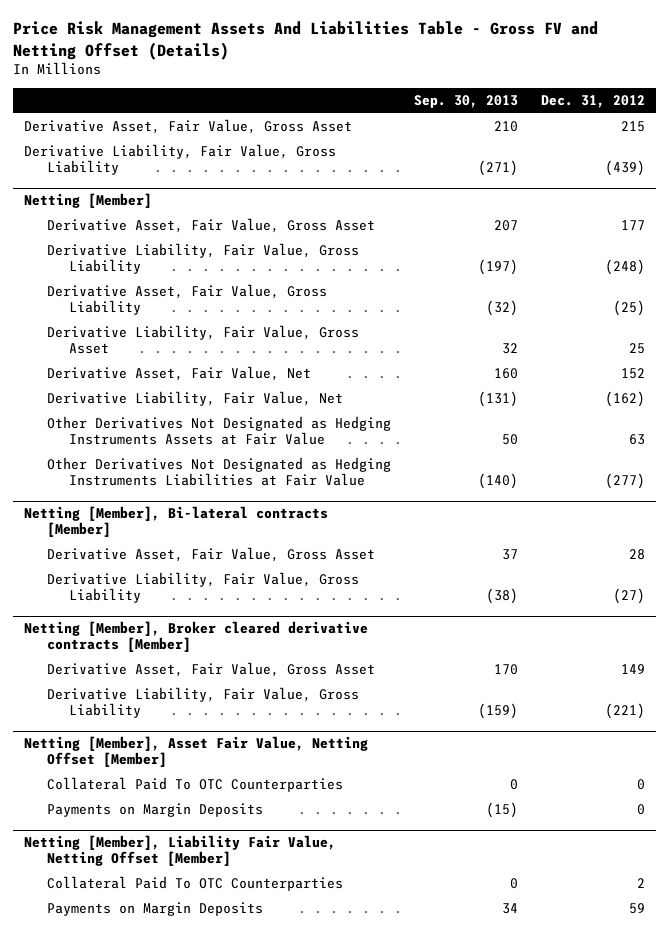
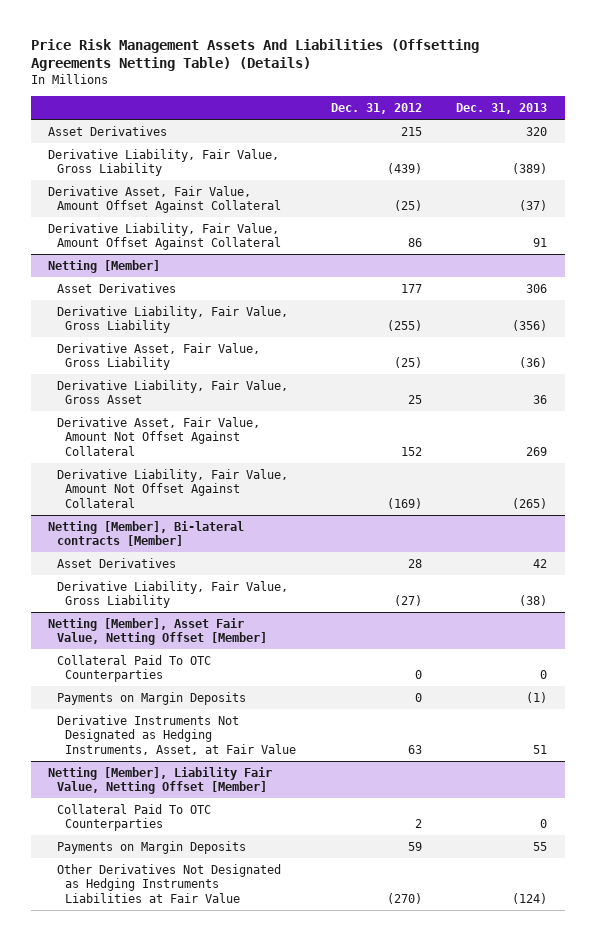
[12,21,598,60] Price Risk Management Assets And Liabilities Table - Gross FV and Netting Offset (Details) -> [31,38,480,72] Price Risk Management Assets And Liabilities (Offsetting Agreements Netting Table) (Details)
[413,95,518,109] Sep. 30, 2013 -> none
none -> [456,102,548,114] Dec. 31, 2013
[24,119,353,135] Derivative Asset, Fair Value, Gross Asset -> [48,125,168,136] Asset Derivatives
none -> [48,185,281,214] Derivative Asset, Fair Value, Amount Offset Against Collateral
none -> [48,222,281,251] Derivative Liability, Fair Value, Amount Offset Against Collateral
[46,218,375,234] Derivative Asset, Fair Value, Gross Asset -> [56,282,176,293] Asset Derivatives
[604,259,645,276] (248) -> [386,320,422,332] (255)
[46,391,343,407] Derivative Liability, Fair Value, Net -> none
[46,416,391,446] Other Derivatives Not Designated as Hedging Instruments Assets at Fair Value -> none
[46,457,391,487] Other Derivatives Not Designated as Hedging Instruments Liabilities at Fair Value -> none
[46,366,311,382] Derivative Asset, Fair Value, Net -> [56,416,260,456] Derivative Asset, Fair Value, Amount Not Offset Against Collateral
none -> [56,468,288,508] Derivative Liability, Fair Value, Amount Not Offset Against Collateral
[46,547,375,563] Derivative Asset, Fair Value, Gross Asset -> [56,557,176,568] Asset Derivatives
[24,621,369,653] Netting [Member], Broker cleared derivative contracts [Member] -> none
[46,662,375,678] Derivative Asset, Fair Value, Gross Asset -> none
[46,687,359,719] Derivative Liability, Fair Value, Gross Liability -> none
none -> [56,714,297,755] Derivative Instruments Not Designated as Hedging Instruments, Asset, at Fair Value
none -> [56,863,281,903] Other Derivatives Not Designated as Hedging Instruments Liabilities at Fair Value

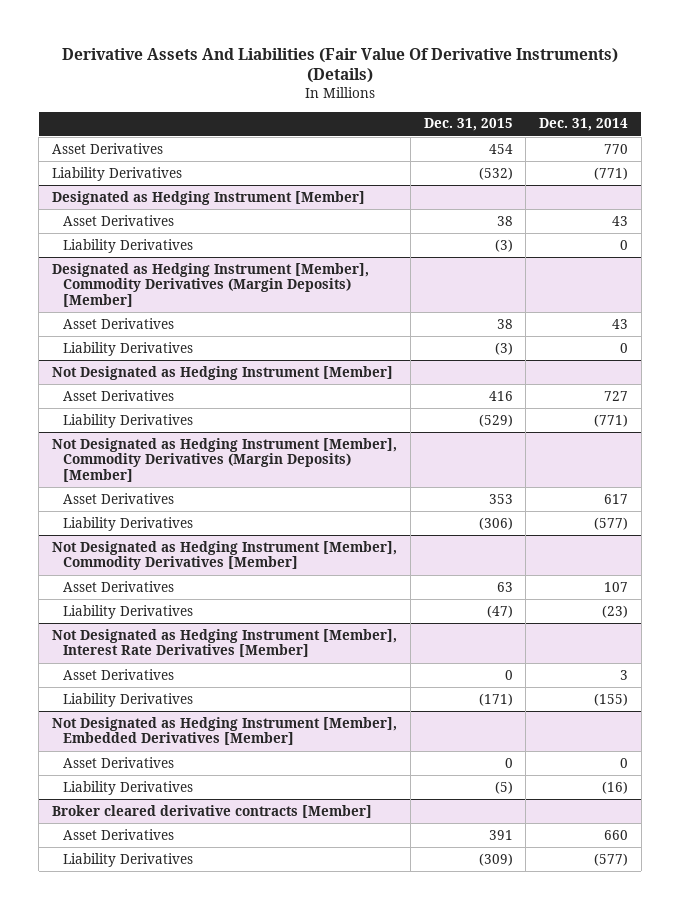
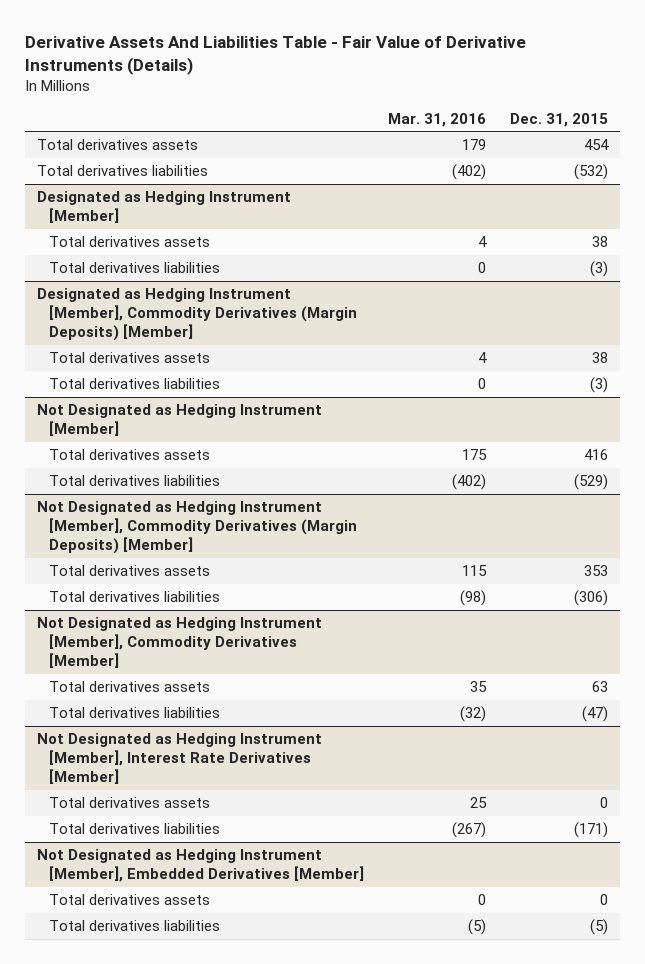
[62,47,619,84] Derivative Assets And Liabilities (Fair Value Of Derivative Instruments) (Details) -> [24,35,526,75] Derivative Assets And Liabilities Table - Fair Value of Derivative Instruments (Details)
[539,118,629,132] Dec. 31, 2014 -> none
none -> [387,112,486,127] Mar. 31, 2016
[52,142,164,154] Asset Derivatives -> [36,139,198,151] Total derivatives assets
[52,166,183,181] Liability Derivatives -> [36,165,208,177] Total derivatives liabilities
[62,214,174,226] Asset Derivatives -> [48,236,210,248] Total derivatives assets
[62,238,193,253] Liability Derivatives -> [48,262,220,274] Total derivatives liabilities
[62,317,174,329] Asset Derivatives -> [48,352,210,364] Total derivatives assets
[62,341,193,356] Liability Derivatives -> [48,378,220,390] Total derivatives liabilities
[62,389,174,401] Asset Derivatives -> [48,449,210,461] Total derivatives assets
[62,413,193,428] Liability Derivatives -> [48,475,220,487] Total derivatives liabilities
[62,492,174,504] Asset Derivatives -> [48,565,210,577] Total derivatives assets
[62,516,193,531] Liability Derivatives -> [48,591,220,603] Total derivatives liabilities
[62,580,174,592] Asset Derivatives -> [48,681,210,693] Total derivatives assets
[62,604,193,619] Liability Derivatives -> [48,707,220,719] Total derivatives liabilities
[62,668,174,680] Asset Derivatives -> [48,797,210,809] Total derivatives assets
[62,692,193,707] Liability Derivatives -> [48,823,220,835] Total derivatives liabilities
[52,804,373,818] Broker cleared derivative contracts [Member] -> none
[62,828,174,840] Asset Derivatives -> none
[62,852,193,867] Liability Derivatives -> none
[62,756,174,768] Asset Derivatives -> [48,894,210,906] Total derivatives assets
[62,780,193,795] Liability Derivatives -> [48,920,220,932] Total derivatives liabilities

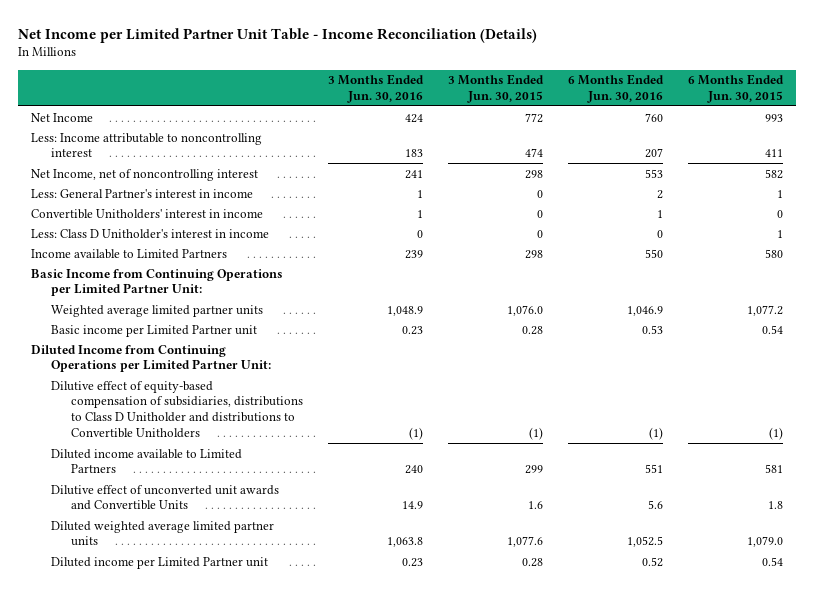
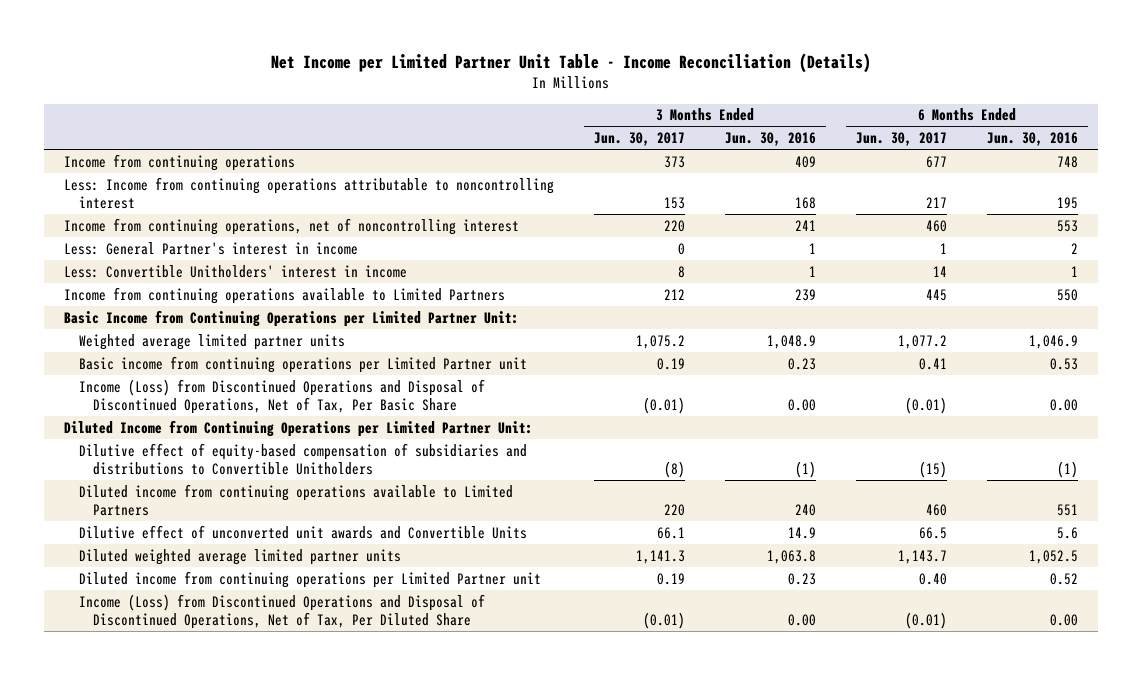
[448,74,545,103] 3 Months Ended Jun. 30, 2015 -> none
[688,74,785,103] 6 Months Ended Jun. 30, 2015 -> none
none -> [594,132,686,147] Jun. 30, 2017
none -> [856,132,948,147] Jun. 30, 2017
[30,112,93,122] Net Income -> [64,153,296,171] Income from continuing operations
[405,113,424,123] 424 -> [795,155,817,168] 409
[645,112,664,122] 760 -> [1057,155,1079,168] 748
[30,132,262,158] Less: Income attributable to noncontrolling interest -> [64,176,555,210] Less: Income from continuing operations attributable to noncontrolling interest
[405,149,424,158] 183 -> [795,197,817,210] 168
[645,148,664,159] 207 -> [1057,197,1079,210] 195
[30,168,258,181] Net Income, net of noncontrolling interest -> [64,217,520,235] Income from continuing operations, net of noncontrolling interest
[30,228,269,239] Less: Class D Unitholder's interest in income -> none
[30,208,263,219] Convertible Unitholders' interest in income -> [64,264,408,278] Less: Convertible Unitholders' interest in income
[30,248,227,259] Income available to Limited Partners -> [64,286,506,304] Income from continuing operations available to Limited Partners
[51,324,258,337] Basic income per Limited Partner unit -> [78,355,527,373] Basic income from continuing operations per Limited Partner unit
none -> [78,378,485,415] Income (Loss) from Discontinued Operations and Disposal of Discontinued Operations, Net of Tax, Per Basic Share
[51,380,304,438] Dilutive effect of equity-based compensation of subsidiaries, distributions to Class D Unitholder and distributions to Convertible Unitholders -> [78,442,527,476] Dilutive effect of equity-based compensation of subsidiaries and distributions to Convertible Unitholders
[51,448,243,474] Diluted income available to Limited Partners -> [78,483,513,517] Diluted income from continuing operations available to Limited Partners
[51,556,269,569] Diluted income per Limited Partner unit -> [78,570,541,588] Diluted income from continuing operations per Limited Partner unit
none -> [78,593,485,630] Income (Loss) from Discontinued Operations and Disposal of Discontinued Operations, Net of Tax, Per Diluted Share

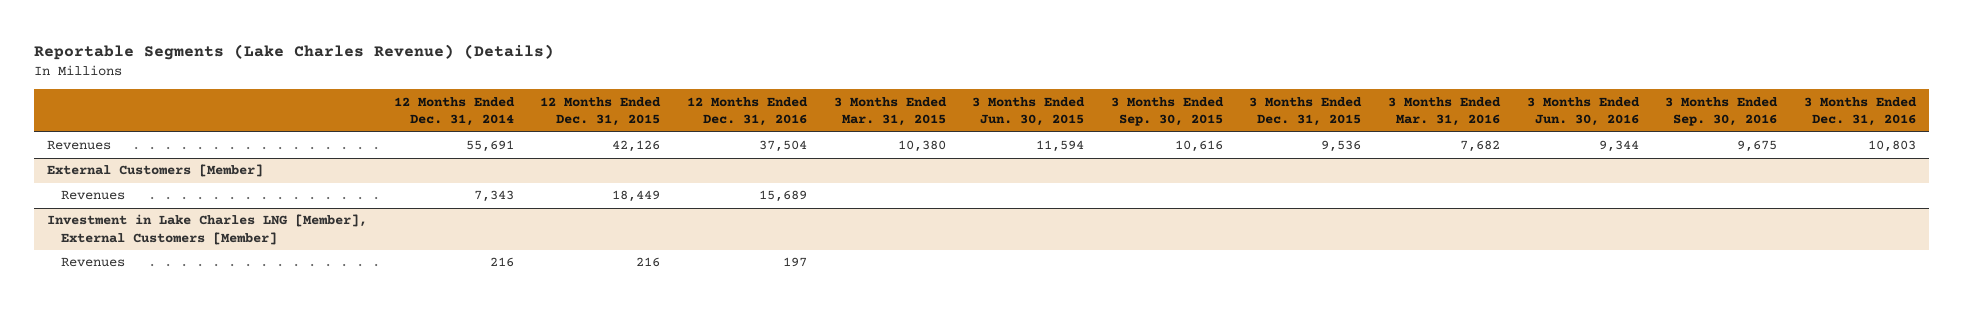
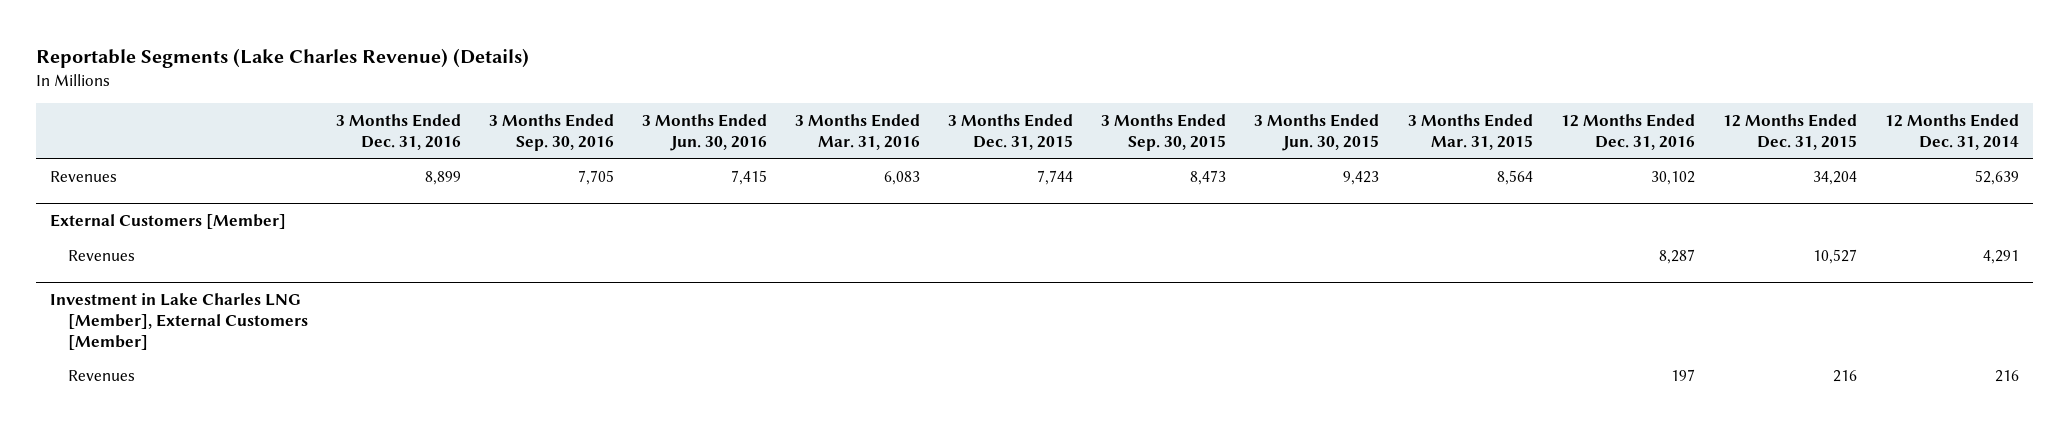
[465,140,514,153] 55,691 -> [1974,169,2019,185] 52,639
[612,140,661,153] 42,126 -> [1812,170,1857,185] 34,204
[758,140,807,153] 37,504 -> [1650,170,1695,185] 30,102
[897,140,946,153] 10,380 -> [1496,169,1533,185] 8,564
[1036,140,1085,153] 11,594 -> [1343,170,1380,185] 9,423
[1174,140,1223,153] 10,616 -> [1190,169,1227,185] 8,473
[1321,140,1362,153] 9,536 -> [1037,169,1074,185] 7,744
[1460,140,1501,153] 7,682 -> [884,170,921,185] 6,083
[1598,140,1639,153] 9,344 -> [730,169,767,185] 7,415
[1737,140,1778,153] 9,675 -> [577,169,614,185] 7,705
[1867,140,1916,153] 10,803 -> [424,170,461,185] 8,899
[473,190,514,203] 7,343 -> [1982,249,2019,264] 4,291
[612,190,661,203] 18,449 -> [1812,248,1857,264] 10,527
[758,190,807,203] 15,689 -> [1658,248,1695,264] 8,287

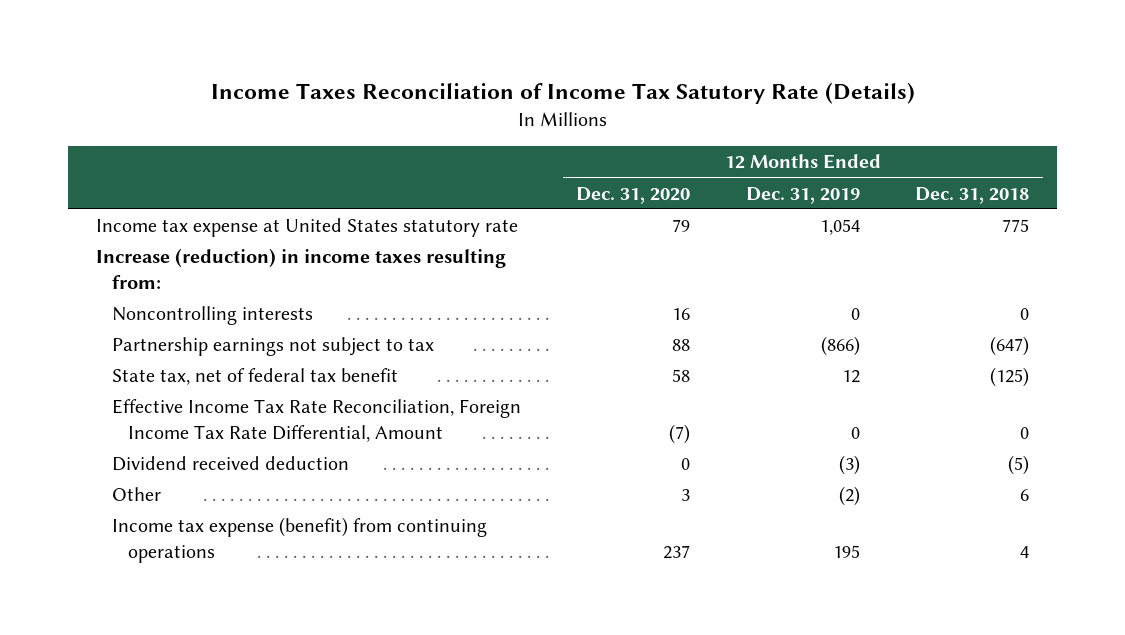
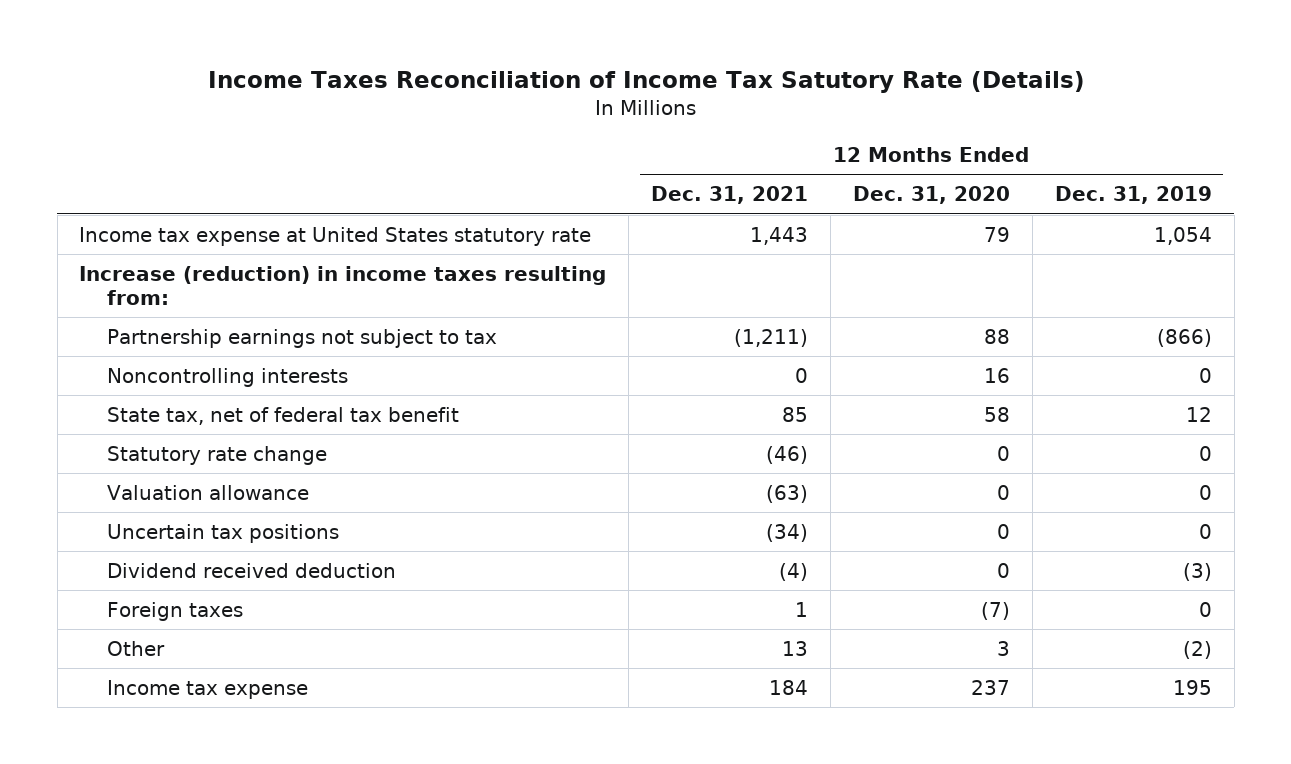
[915,186,1030,204] Dec. 31, 2018 -> none
none -> [651,186,809,205] Dec. 31, 2021
[111,306,313,326] Noncontrolling interests -> [106,367,348,387] Noncontrolling interests
[111,399,521,443] Effective Income Tax Rate Reconciliation, Foreign Income Tax Rate Differential, Amount -> none
none -> [106,445,327,465] Statutory rate change
none -> [106,484,309,500] Valuation allowance
none -> [106,523,339,543] Uncertain tax positions
none -> [106,601,243,621] Foreign taxes
[111,517,487,564] Income tax expense (benefit) from continuing operations -> [106,679,308,699] Income tax expense

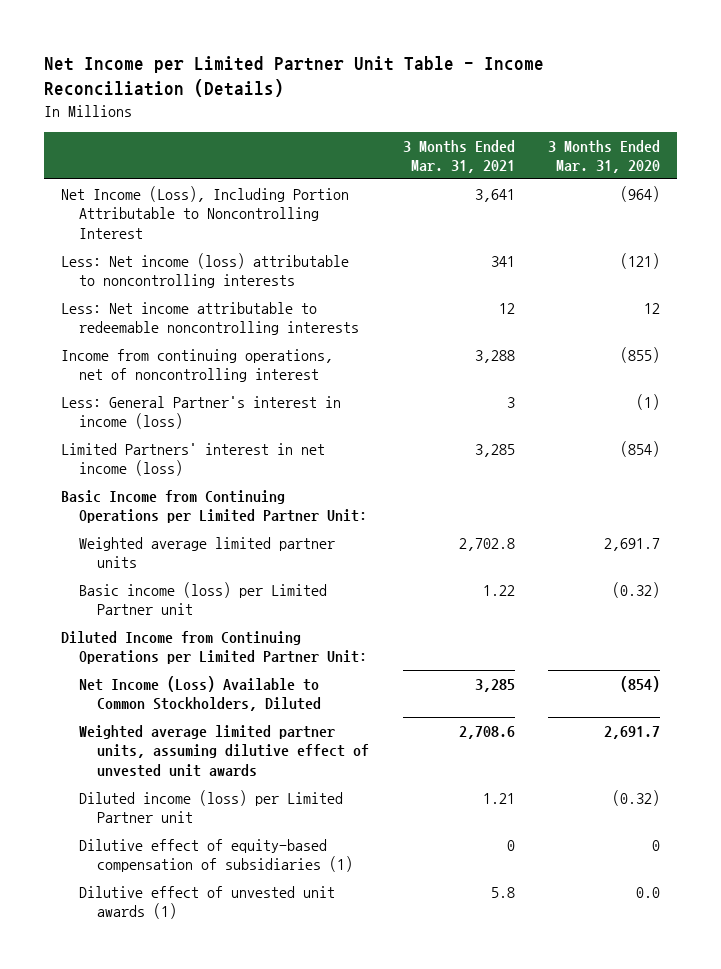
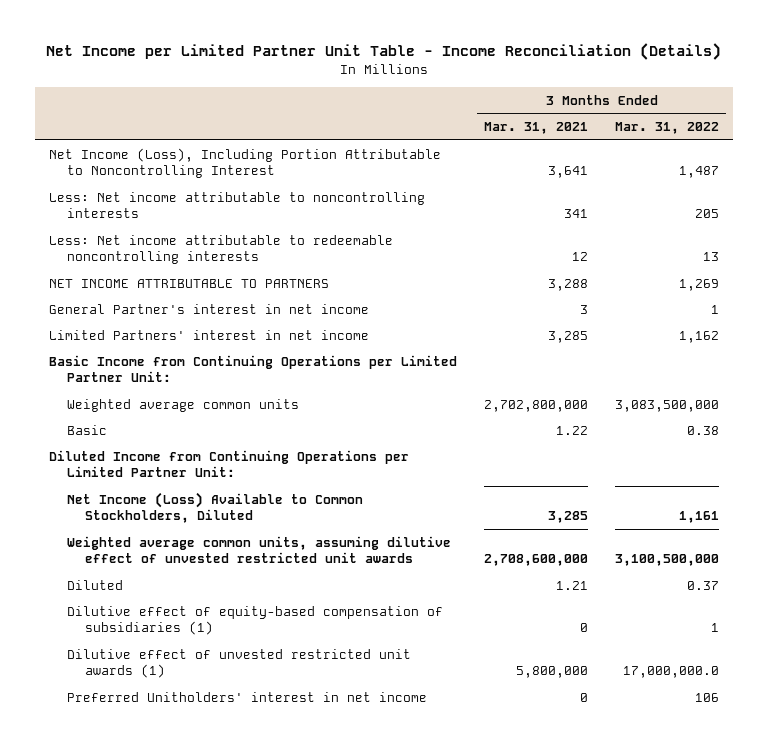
[547,139,660,174] 3 Months Ended Mar. 31, 2020 -> none
none -> [615,121,720,134] Mar. 31, 2022
[60,252,349,289] Less: Net income (loss) attributable to noncontrolling interests -> [48,191,425,218] Less: Net income attributable to noncontrolling interests
[60,348,333,383] Income from continuing operations, net of noncontrolling interest -> [48,278,329,288] NET INCOME ATTRIBUTABLE TO PARTNERS
[60,395,341,430] Less: General Partner's interest in income (loss) -> [48,303,369,314] General Partner's interest in net income
[60,442,325,477] Limited Partners' interest in net income (loss) -> [48,329,369,340] Limited Partners' interest in net income
[79,536,336,569] Weighted average limited partner units -> [66,398,299,412] Weighted average common units
[458,537,515,551] 2,702.8 -> [484,399,589,412] 2,702,800,000
[79,581,328,616] Basic income (loss) per Limited Partner unit -> [66,424,107,435] Basic
[79,724,370,778] Weighted average limited partner units, assuming dilutive effect of unvested unit awards -> [66,535,451,563] Weighted average common units, assuming dilutive effect of unvested restricted unit awards
[458,725,515,739] 2,708.6 -> [484,553,589,566] 2,708,600,000
[79,789,344,824] Diluted income (loss) per Limited Partner unit -> [66,579,123,590] Diluted
[79,885,336,920] Dilutive effect of unvested unit awards (1) -> [66,648,411,678] Dilutive effect of unvested restricted unit awards (1)
[490,886,515,898] 5.8 -> [516,665,589,678] 5,800,000
none -> [66,691,427,702] Preferred Unitholders' interest in net income

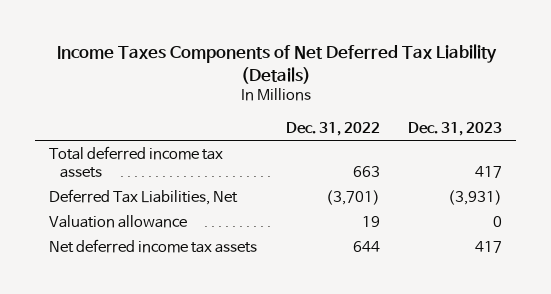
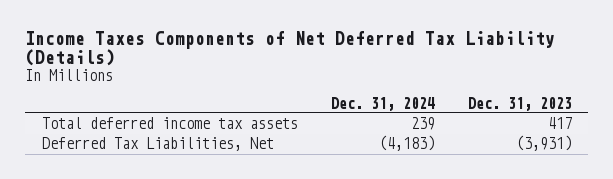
[285,121,380,136] Dec. 31, 2022 -> none
none -> [330,96,435,111] Dec. 31, 2024
[49,214,188,228] Valuation allowance -> none
[49,238,258,253] Net deferred income tax assets -> none

